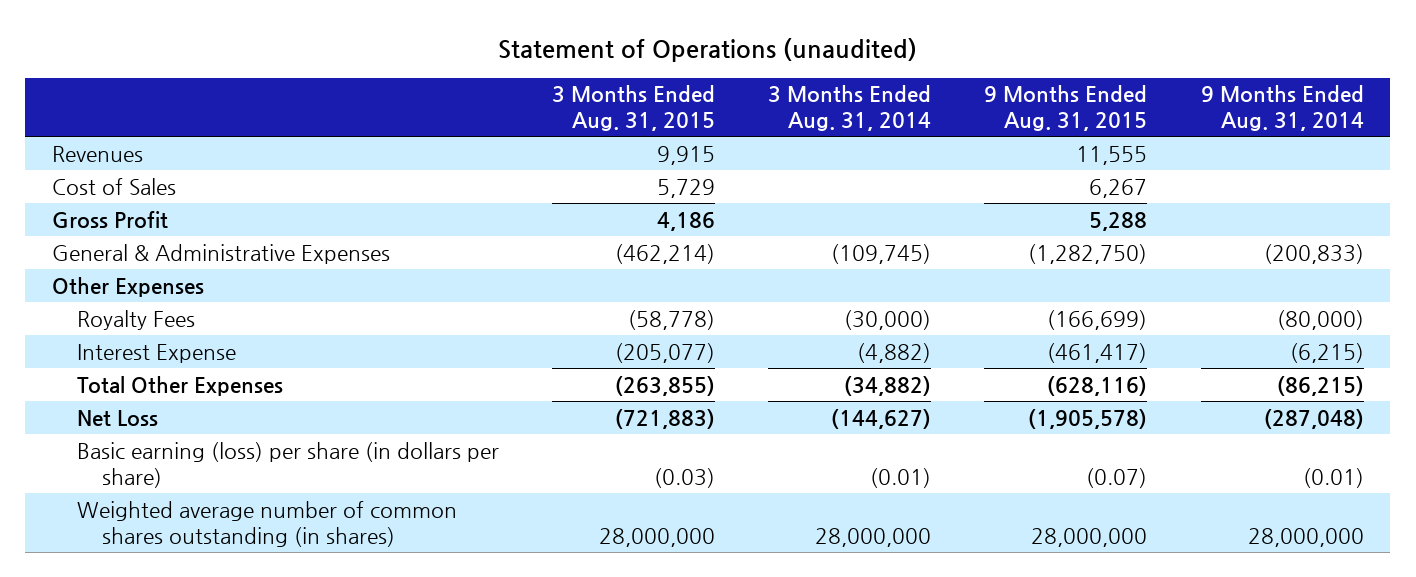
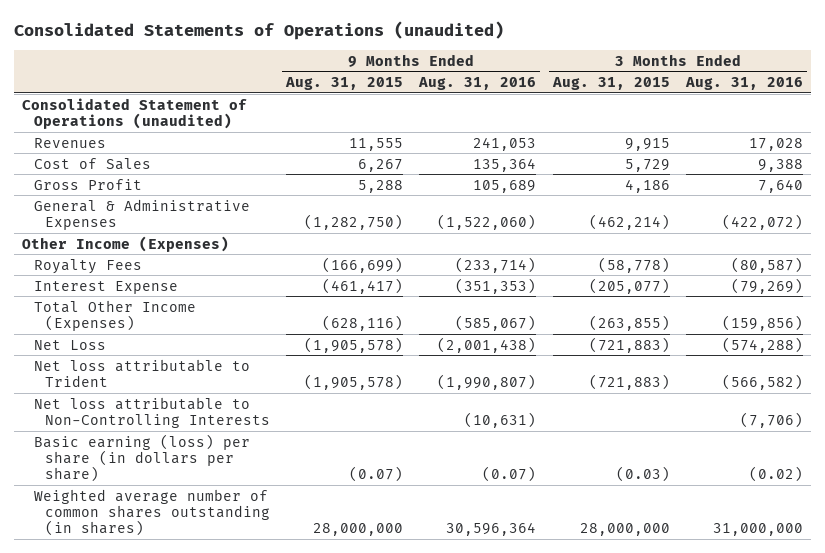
[497,38,917,63] Statement of Operations (unaudited) -> [14,21,505,41] Consolidated Statements of Operations (unaudited)
[768,85,932,132] 3 Months Ended Aug. 31, 2014 -> none
[1200,85,1364,132] 9 Months Ended Aug. 31, 2014 -> none
none -> [418,77,537,91] Aug. 31, 2016
none -> [684,77,803,91] Aug. 31, 2016
none -> [22,97,248,129] Consolidated Statement of Operations (unaudited)
[51,276,204,297] Other Expenses -> [22,235,230,252] Other Income (Expenses)
[76,375,283,396] Total Other Expenses -> [33,299,196,331] Total Other Income (Expenses)
none -> [33,358,250,387] Net loss attributable to Trident
none -> [33,396,270,428] Net loss attributable to Non-Controlling Interests

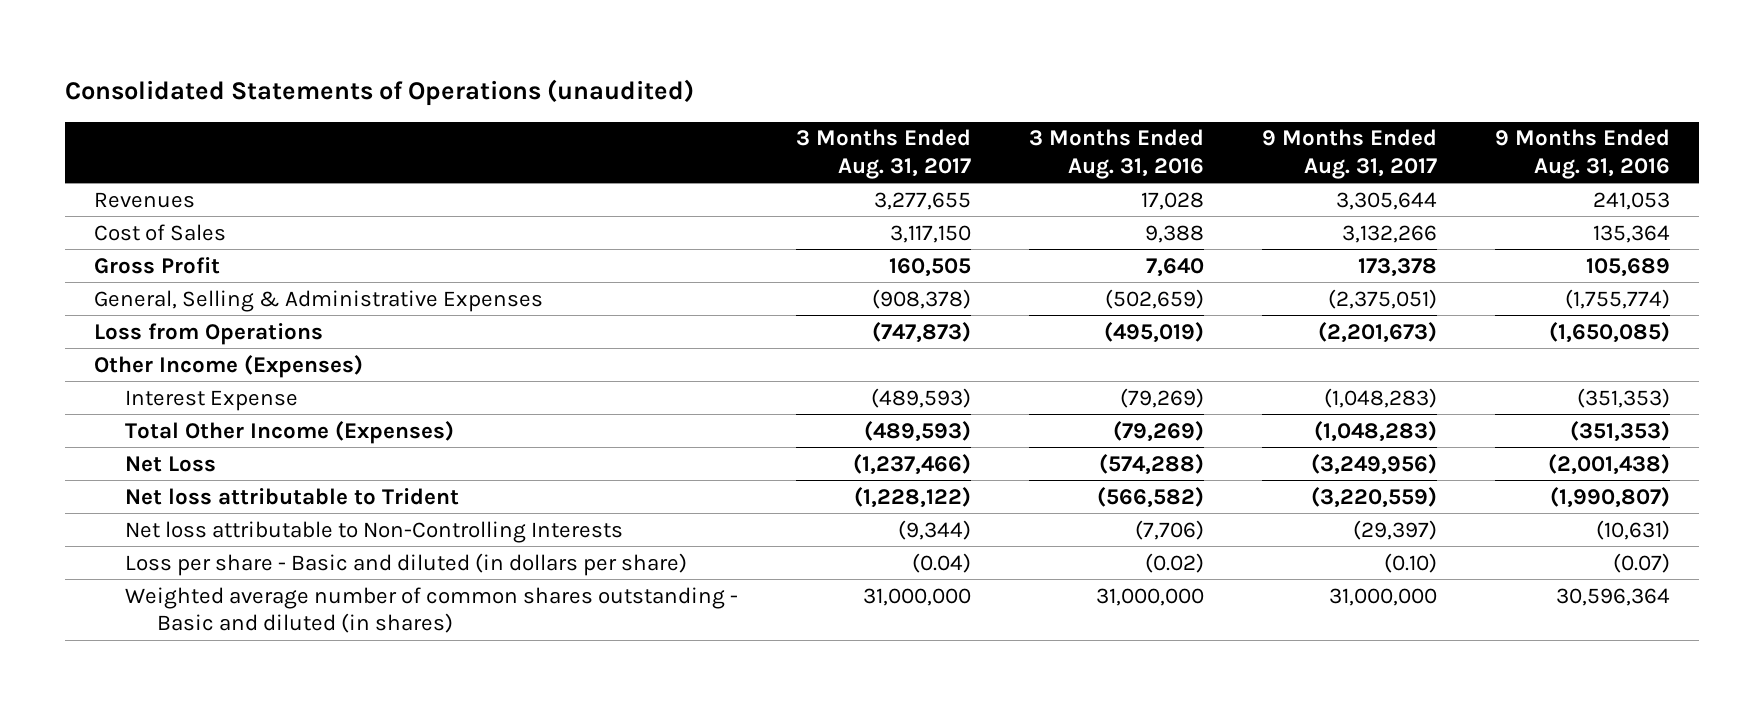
[285,77,404,91] Aug. 31, 2015 -> none
[551,77,670,91] Aug. 31, 2015 -> none
none -> [796,129,972,179] 3 Months Ended Aug. 31, 2017
none -> [1261,129,1437,179] 9 Months Ended Aug. 31, 2017
[22,97,248,129] Consolidated Statement of Operations (unaudited) -> none
[33,198,250,230] General & Administrative Expenses -> [93,289,543,312] General, Selling & Administrative Expenses
[437,213,537,230] (1,522,060) -> [1564,288,1670,309] (1,755,774)
[721,213,803,230] (422,072) -> [1104,288,1204,309] (502,659)
none -> [93,322,323,345] Loss from Operations
[33,258,142,274] Royalty Fees -> none
[455,314,537,331] (585,067) -> [1569,420,1670,442] (351,353)
[721,314,803,331] (159,856) -> [1112,420,1204,442] (79,269)
[33,433,250,483] Basic earning (loss) per share (in dollars per share) -> [125,552,688,576] Loss per share - Basic and diluted (in dollars per share)
[33,488,270,537] Weighted average number of common shares outstanding (in shares) -> [125,586,739,634] Weighted average number of common shares outstanding - Basic and diluted (in shares)

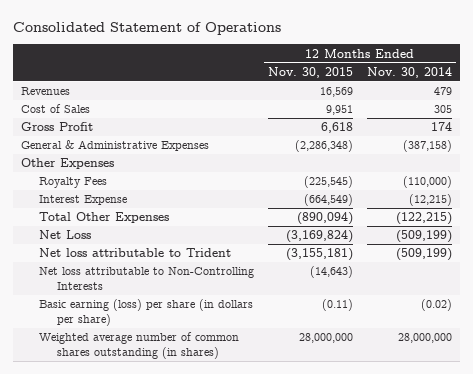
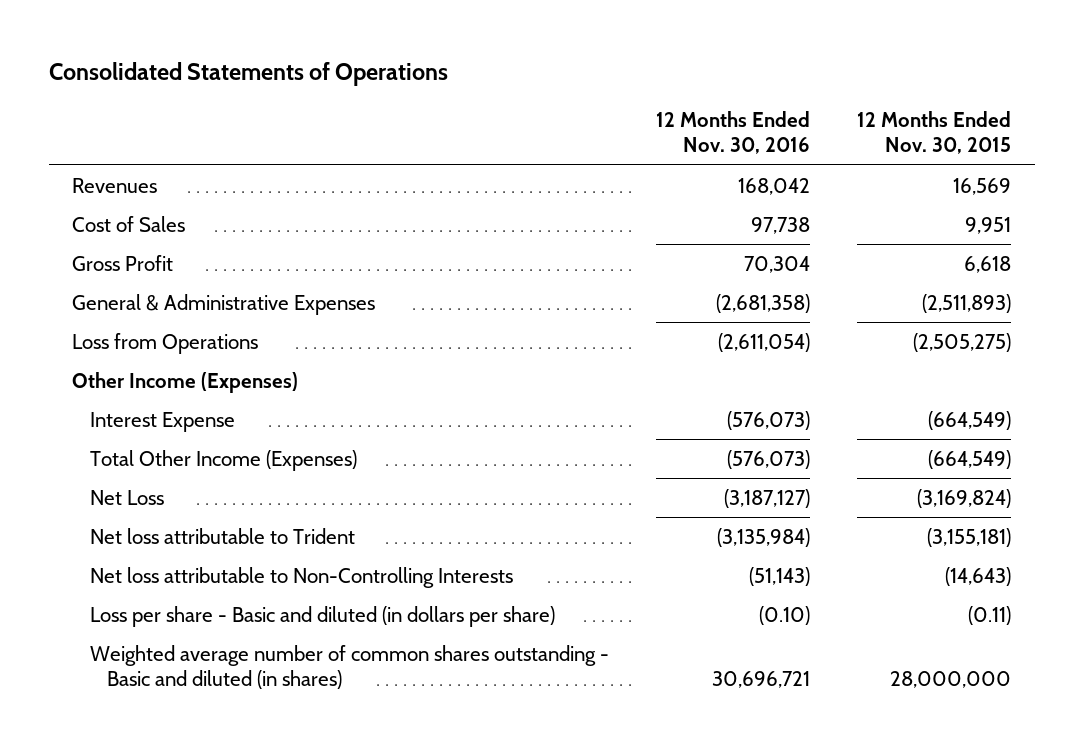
[13,22,282,36] Consolidated Statement of Operations -> [48,62,448,87] Consolidated Statements of Operations
[367,66,453,78] Nov. 30, 2014 -> none
none -> [656,111,811,155] 12 Months Ended Nov. 30, 2016
[38,177,107,189] Royalty Fees -> none
[294,140,353,153] (2,286,348) -> [922,293,1012,313] (2,511,893)
none -> [72,332,259,354] Loss from Operations
[20,158,114,170] Other Expenses -> [72,371,299,393] Other Income (Expenses)
[38,212,169,224] Total Other Expenses -> [89,449,357,471] Total Other Income (Expenses)
[296,212,353,226] (890,094) -> [928,449,1012,469] (664,549)
[38,299,253,326] Basic earning (loss) per share (in dollars per share) -> [89,605,555,627] Loss per share - Basic and diluted (in dollars per share)
[38,332,239,359] Weighted average number of common shares outstanding (in shares) -> [89,644,609,689] Weighted average number of common shares outstanding - Basic and diluted (in shares)

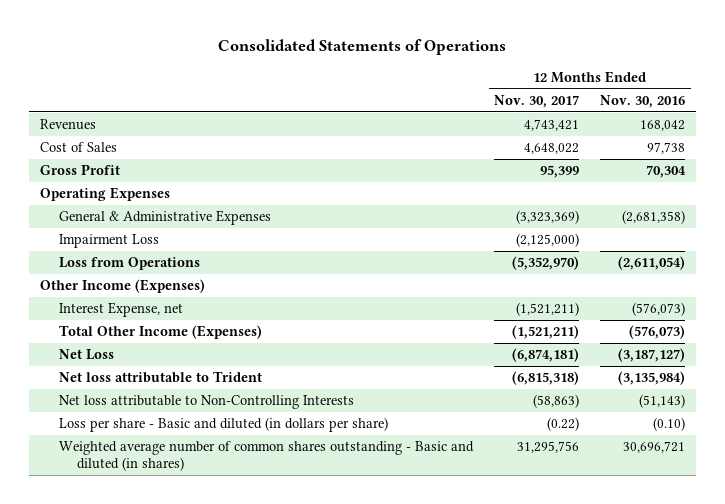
[857,111,1012,155] 12 Months Ended Nov. 30, 2015 -> none
none -> [493,94,579,108] Nov. 30, 2017
none -> [39,187,170,202] Operating Expenses
none -> [58,234,159,249] Impairment Loss
[89,411,235,432] Interest Expense -> [58,302,183,318] Interest Expense, net

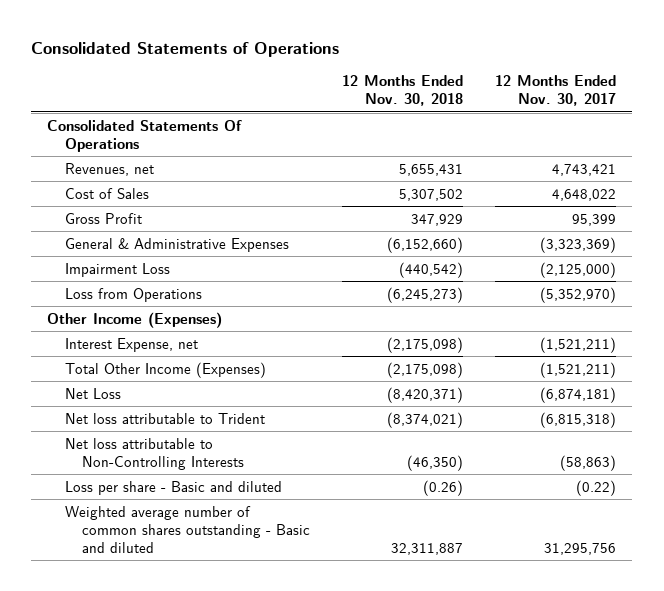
[600,94,686,108] Nov. 30, 2016 -> none
none -> [342,74,464,107] 12 Months Ended Nov. 30, 2018
none -> [47,119,243,152] Consolidated Statements Of Operations
[39,119,96,131] Revenues -> [64,162,154,176] Revenues, net
[39,187,170,202] Operating Expenses -> none
[58,417,388,433] Loss per share - Basic and diluted (in dollars per share) -> [64,480,282,495] Loss per share - Basic and diluted
[58,441,474,472] Weighted average number of common shares outstanding - Basic and diluted (in shares) -> [64,505,311,553] Weighted average number of common shares outstanding - Basic and diluted

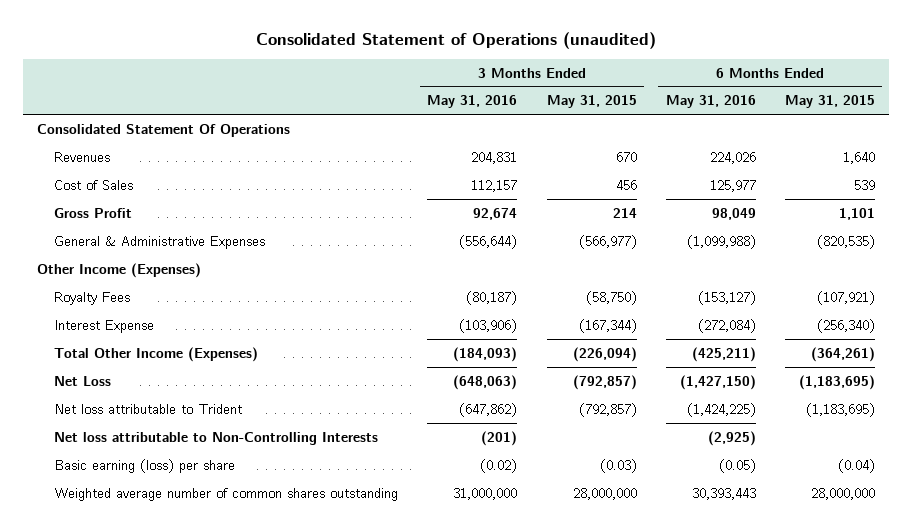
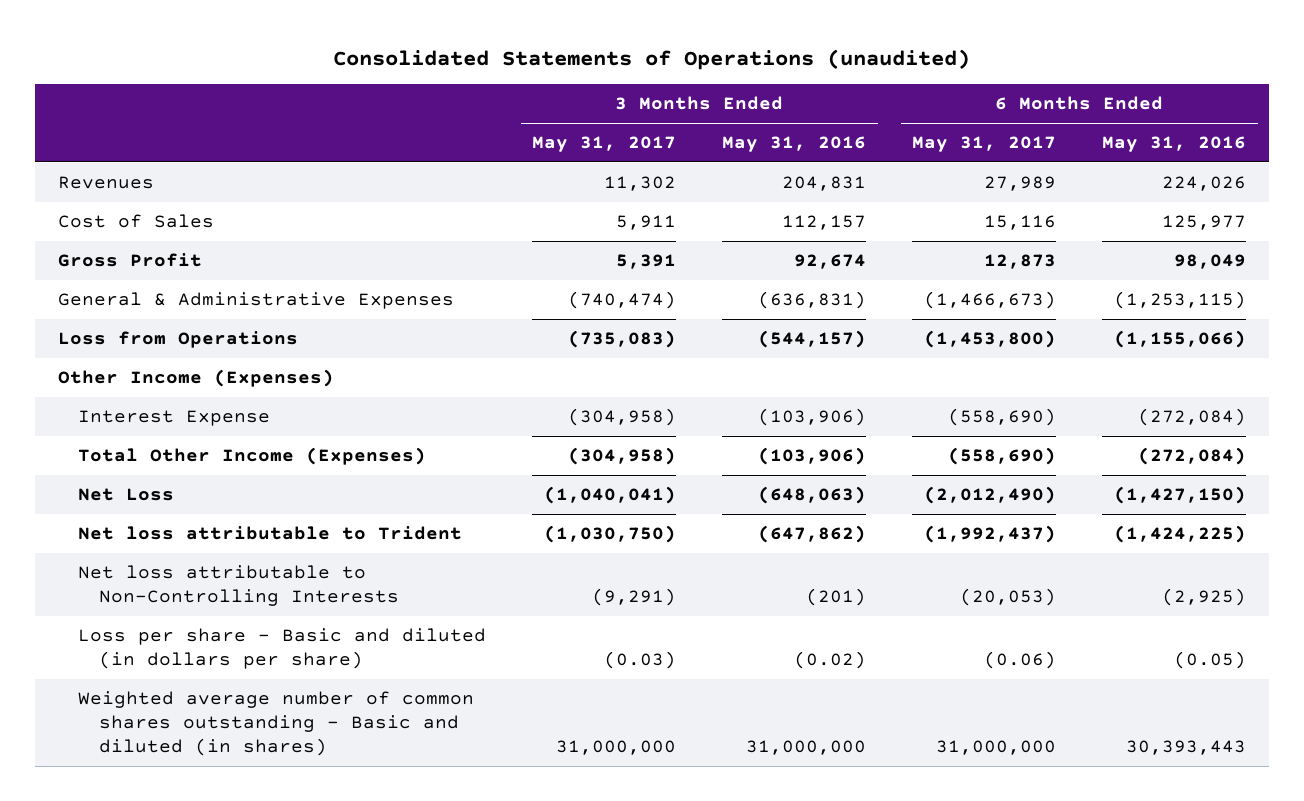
[256,31,657,49] Consolidated Statement of Operations (unaudited) -> [333,48,971,70] Consolidated Statements of Operations (unaudited)
[546,95,637,109] May 31, 2015 -> none
[784,95,875,109] May 31, 2015 -> none
none -> [532,136,677,153] May 31, 2017
none -> [912,136,1057,153] May 31, 2017
[37,123,291,137] Consolidated Statement Of Operations -> none
[459,234,518,249] (556,644) -> [758,291,867,310] (636,831)
[686,234,756,249] (1,099,988) -> [1114,291,1247,310] (1,253,115)
none -> [57,331,298,349] Loss from Operations
[54,291,131,305] Royalty Fees -> none
[453,346,518,362] (184,093) -> [758,447,867,466] (103,906)
[691,346,756,362] (425,211) -> [1138,447,1247,466] (272,084)
[54,458,236,473] Basic earning (loss) per share -> none
none -> [78,628,487,670] Loss per share - Basic and diluted (in dollars per share)
[54,487,399,501] Weighted average number of common shares outstanding -> [78,691,475,756] Weighted average number of common shares outstanding - Basic and diluted (in shares)

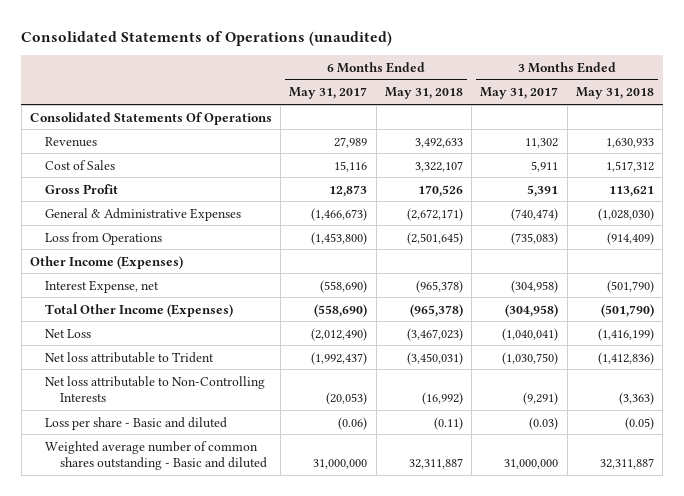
[722,136,867,153] May 31, 2016 -> none
[1102,136,1247,153] May 31, 2016 -> none
none -> [384,87,463,100] May 31, 2018
none -> [575,87,654,100] May 31, 2018
none -> [29,111,272,125] Consolidated Statements Of Operations
[78,410,271,427] Interest Expense -> [45,279,160,293] Interest Expense, net
[78,628,487,670] Loss per share - Basic and diluted (in dollars per share) -> [45,416,228,430] Loss per share - Basic and diluted
[78,691,475,756] Weighted average number of common shares outstanding - Basic and diluted (in shares) -> [45,440,268,471] Weighted average number of common shares outstanding - Basic and diluted

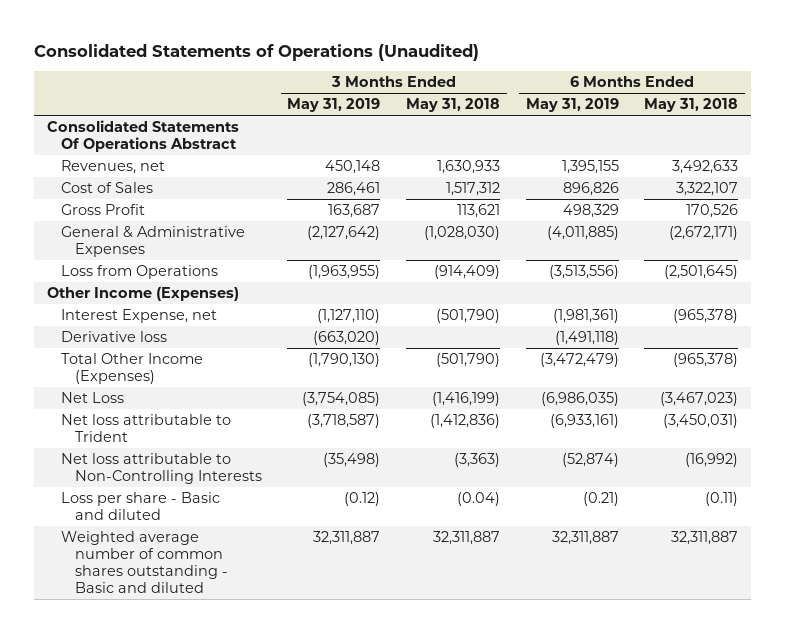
[21,30,393,46] Consolidated Statements of Operations (unaudited) -> [34,43,480,61] Consolidated Statements of Operations (Unaudited)
[289,87,368,100] May 31, 2017 -> none
[480,87,559,100] May 31, 2017 -> none
none -> [287,98,381,113] May 31, 2019
none -> [525,98,619,113] May 31, 2019
[29,111,272,125] Consolidated Statements Of Operations -> [47,120,240,153] Consolidated Statements Of Operations Abstract
[45,136,98,147] Revenues -> [61,160,166,175] Revenues, net
none -> [61,331,168,343] Derivative loss
[624,416,654,430] (0.05) -> [457,492,501,507] (0.04)

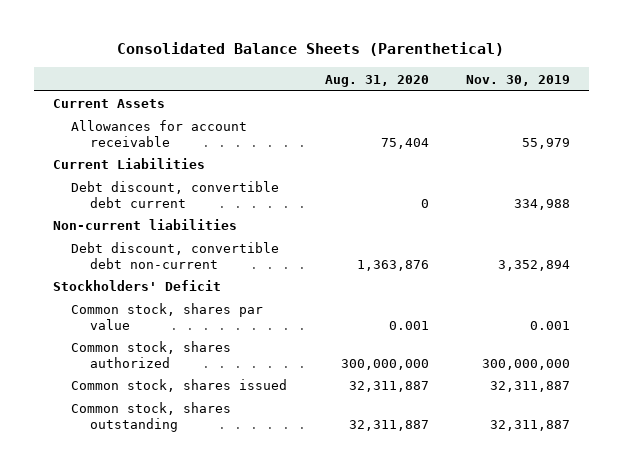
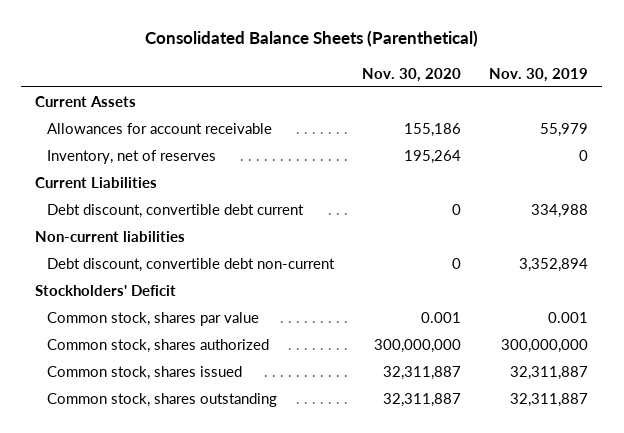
[324,74,429,87] Aug. 31, 2020 -> none
none -> [362,67,462,82] Nov. 30, 2020
none -> [47,150,217,165] Inventory, net of reserves

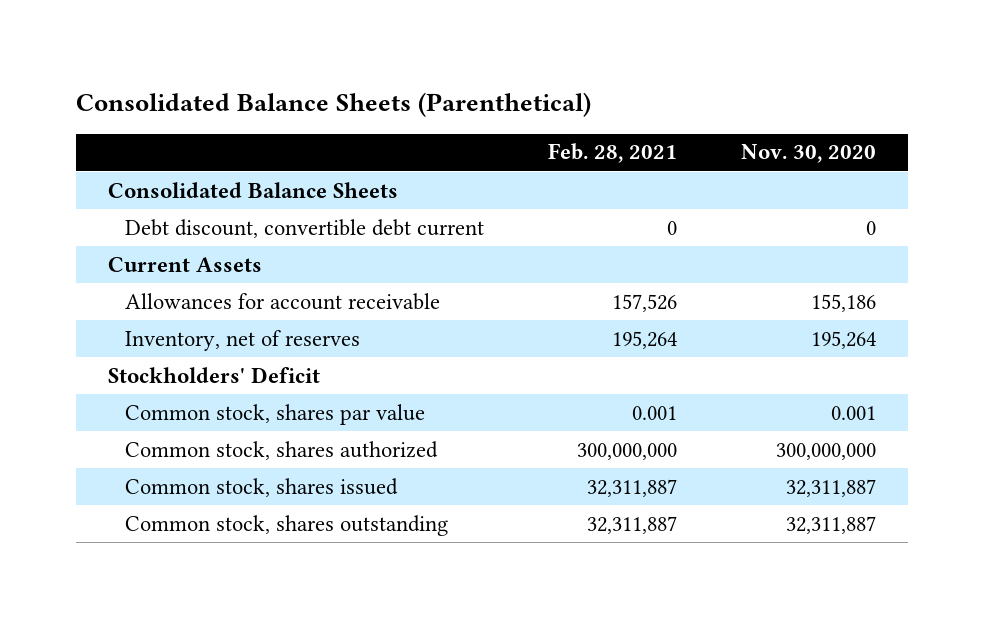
[489,67,589,82] Nov. 30, 2019 -> none
none -> [548,143,678,164] Feb. 28, 2021
none -> [107,181,398,198] Consolidated Balance Sheets
[47,204,305,219] Debt discount, convertible debt current -> [125,218,485,238] Debt discount, convertible debt current
[35,177,158,189] Current Liabilities -> none
[35,231,186,243] Non-current liabilities -> none
[47,258,336,273] Debt discount, convertible debt non-current -> none

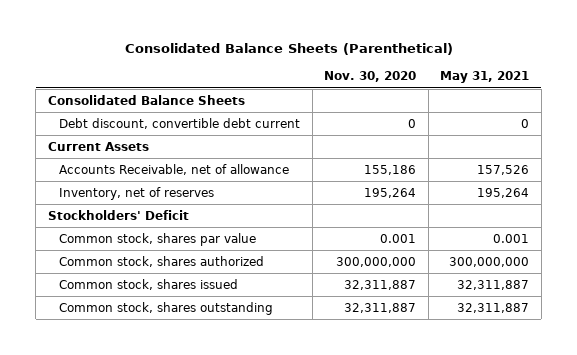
[548,143,678,164] Feb. 28, 2021 -> none
none -> [440,71,530,84] May 31, 2021
[125,292,441,310] Allowances for account receivable -> [59,163,290,175] Accounts Receivable, net of allowance

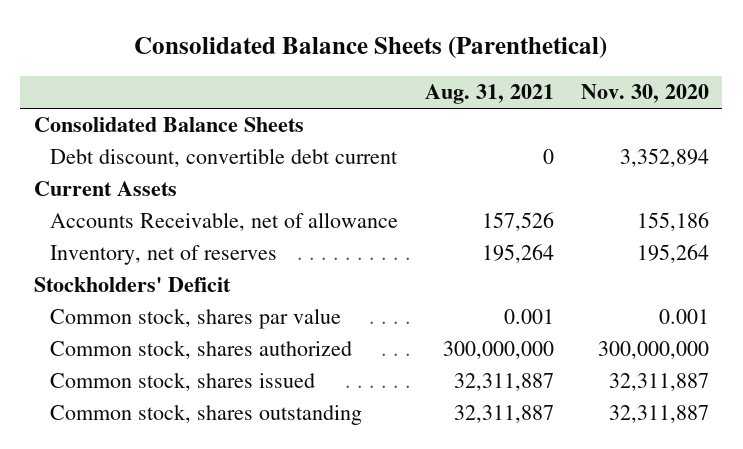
[440,71,530,84] May 31, 2021 -> none
none -> [424,84,554,105] Aug. 31, 2021
[408,118,417,128] 0 -> [619,148,709,168] 3,352,894

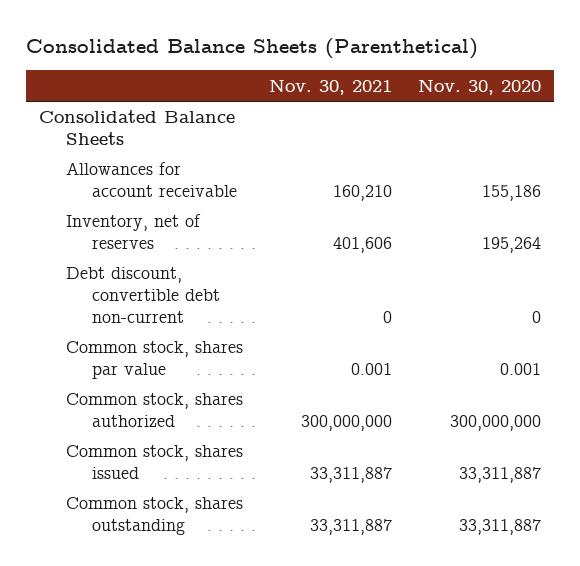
[424,84,554,105] Aug. 31, 2021 -> none
none -> [268,78,392,95] Nov. 30, 2021
[49,148,398,168] Debt discount, convertible debt current -> none
[33,181,177,197] Current Assets -> none
[49,212,398,232] Accounts Receivable, net of allowance -> [65,162,238,198] Allowances for account receivable
[33,277,231,293] Stockholders' Deficit -> none
none -> [65,267,221,323] Debt discount, convertible debt non-current
[608,373,709,392] 32,311,887 -> [459,467,542,484] 33,311,887
[608,405,709,424] 32,311,887 -> [459,519,542,536] 33,311,887

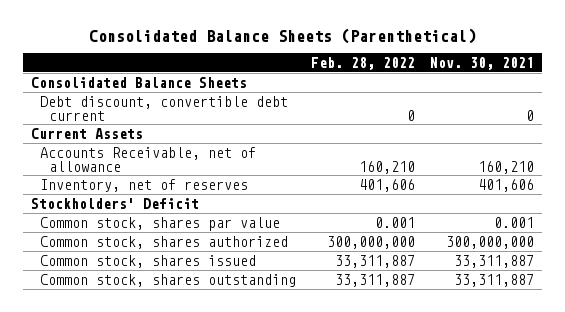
[418,78,542,95] Nov. 30, 2020 -> none
none -> [311,56,416,70] Feb. 28, 2022
none -> [40,95,289,121] Debt discount, convertible debt current
none -> [31,127,144,139] Current Assets
[65,162,238,198] Allowances for account receivable -> [40,146,257,172] Accounts Receivable, net of allowance
[65,267,221,323] Debt discount, convertible debt non-current -> none
none -> [31,197,200,209] Stockholders' Deficit

